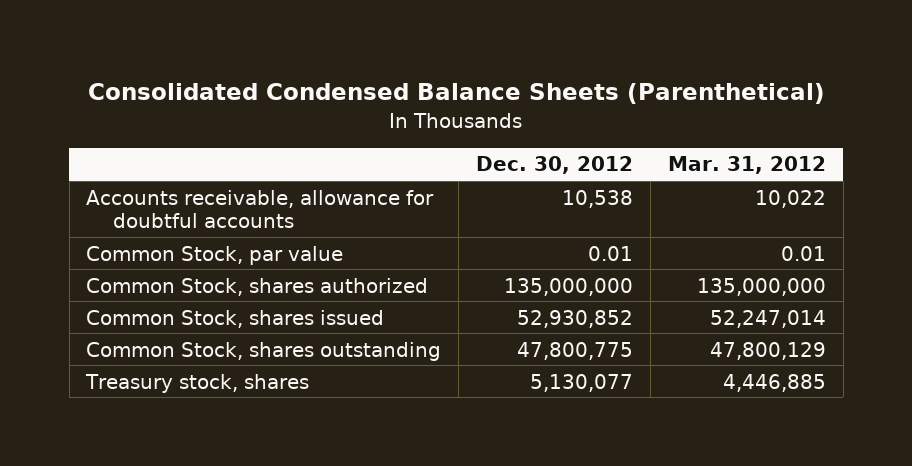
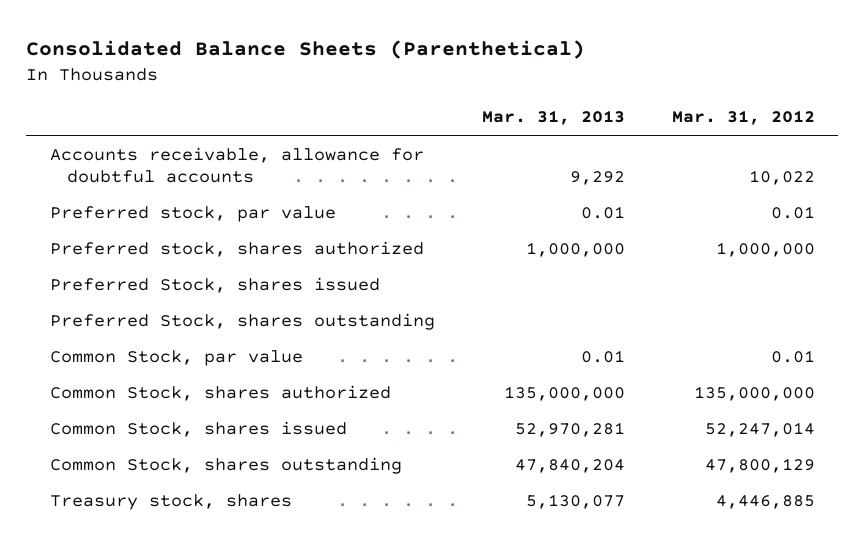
[88,83,826,105] Consolidated Condensed Balance Sheets (Parenthetical) -> [26,39,586,59] Consolidated Balance Sheets (Parenthetical)
[476,156,634,175] Dec. 30, 2012 -> none
none -> [481,110,625,126] Mar. 31, 2013
none -> [49,205,336,222] Preferred stock, par value
none -> [49,240,424,257] Preferred stock, shares authorized
none -> [49,276,380,293] Preferred Stock, shares issued
none -> [49,312,435,330] Preferred Stock, shares outstanding

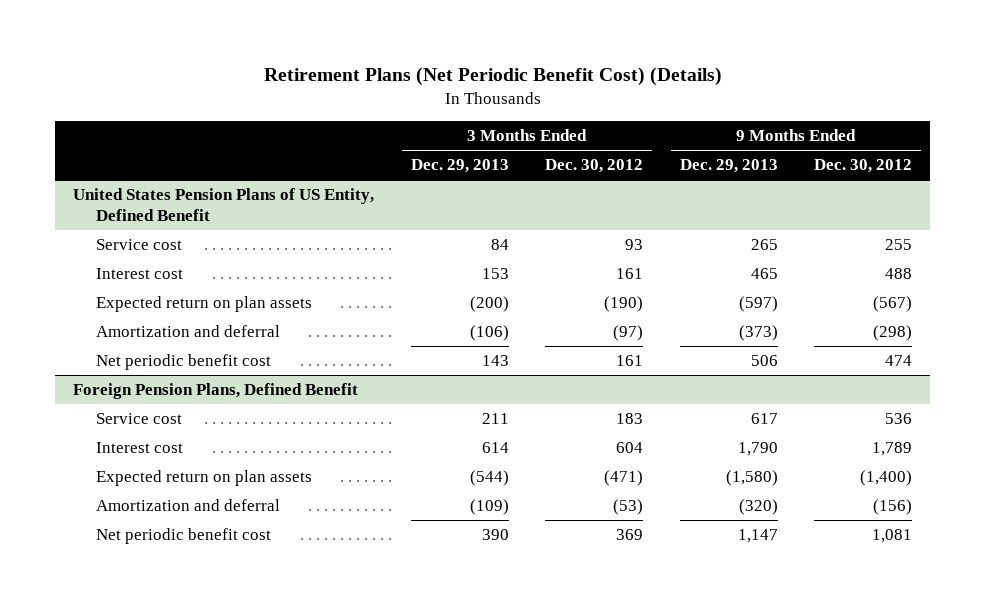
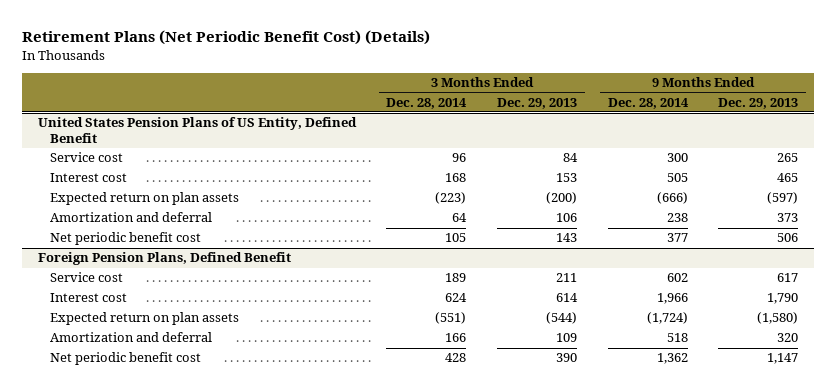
[545,159,644,174] Dec. 30, 2012 -> none
[814,159,913,174] Dec. 30, 2012 -> none
none -> [386,97,468,109] Dec. 28, 2014
none -> [607,97,689,109] Dec. 28, 2014
[469,325,509,342] (106) -> [555,213,577,223] 106
[738,325,778,342] (373) -> [777,213,799,223] 373
[469,499,509,516] (109) -> [555,333,577,343] 109
[738,499,778,516] (320) -> [777,333,799,343] 320

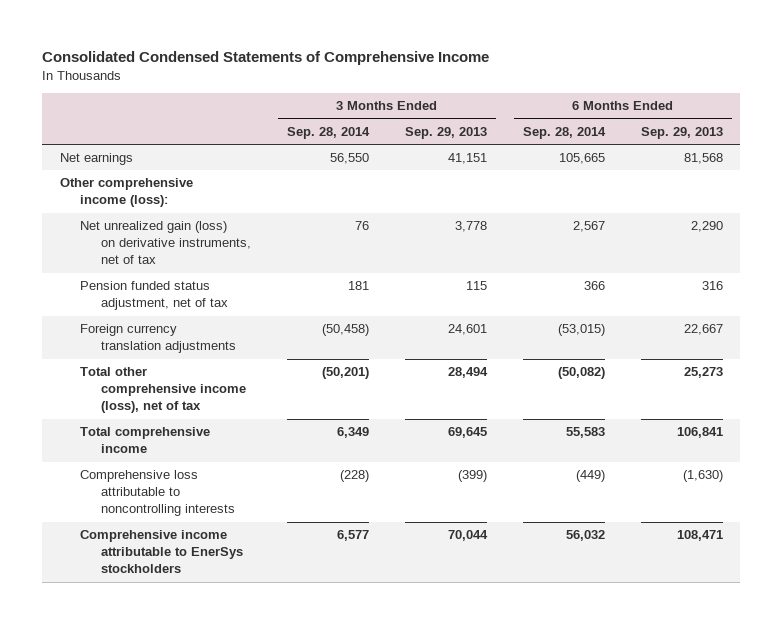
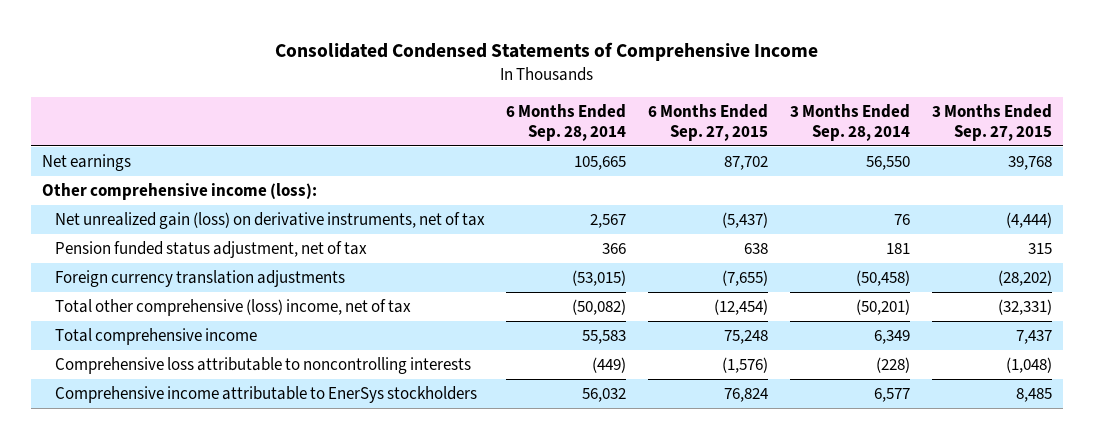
[404,126,487,139] Sep. 29, 2013 -> none
[640,126,723,139] Sep. 29, 2013 -> none
none -> [648,104,769,141] 6 Months Ended Sep. 27, 2015
none -> [931,104,1052,141] 3 Months Ended Sep. 27, 2015
[80,367,246,414] Total other comprehensive income (loss), net of tax -> [54,299,411,317] Total other comprehensive (loss) income, net of tax

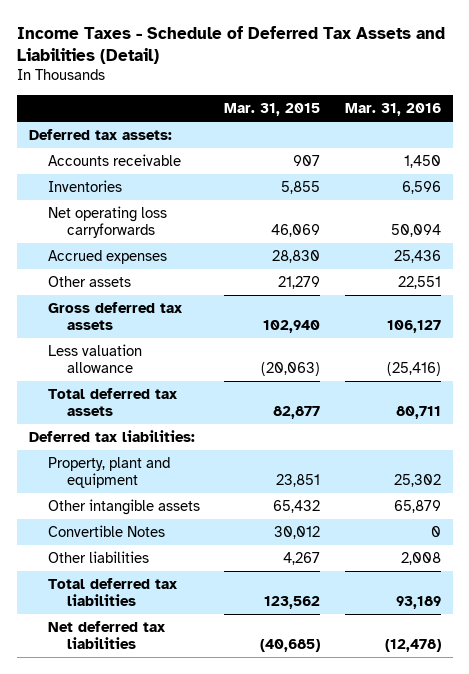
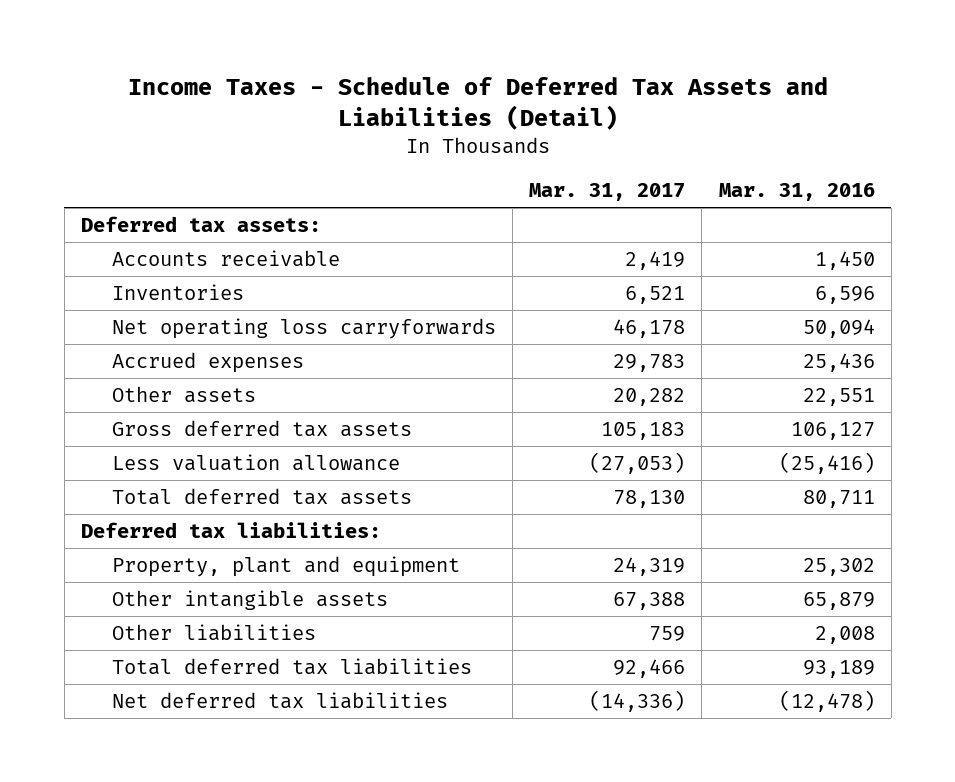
[224,102,321,116] Mar. 31, 2015 -> none
none -> [529,183,686,202] Mar. 31, 2017
[47,525,165,538] Convertible Notes -> none

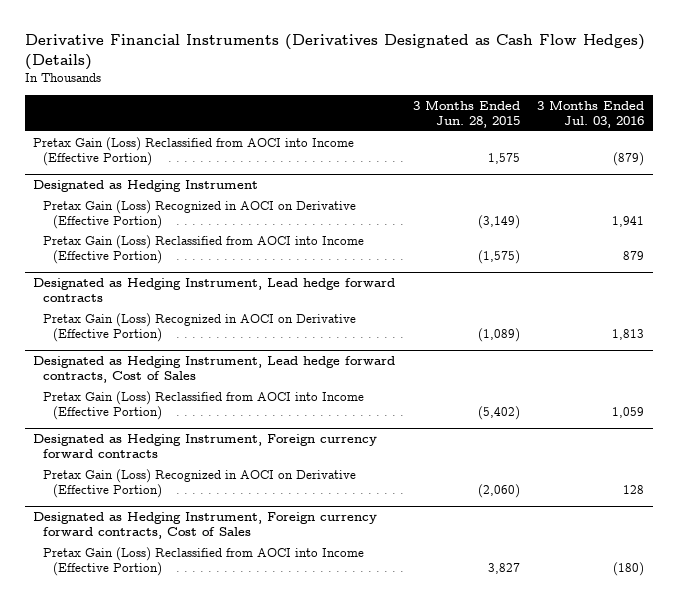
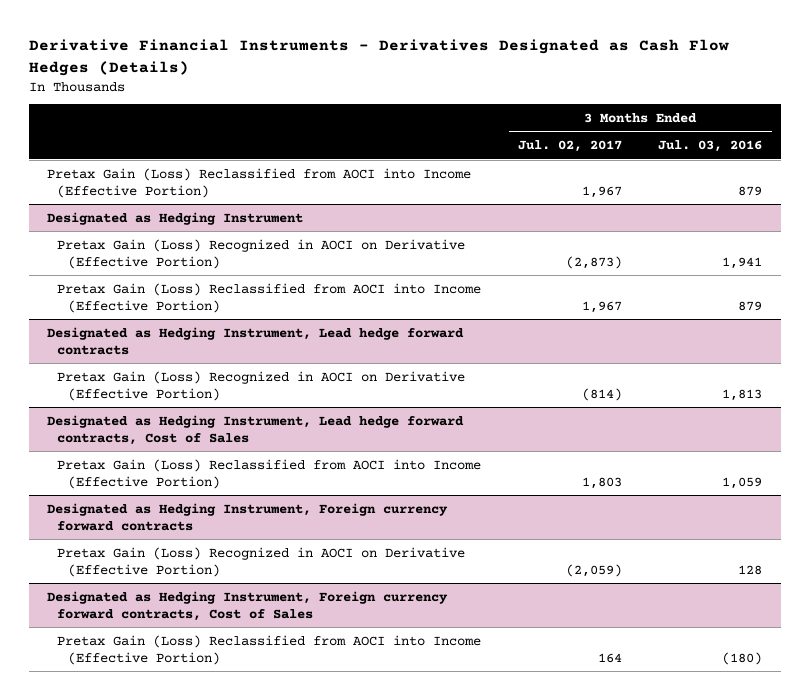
[24,33,645,70] Derivative Financial Instruments (Derivatives Designated as Cash Flow Hedges) (Details) -> [28,39,729,76] Derivative Financial Instruments - Derivatives Designated as Cash Flow Hedges (Details)
[412,99,520,129] 3 Months Ended Jun. 28, 2015 -> none
none -> [517,140,622,153] Jul. 02, 2017
[613,151,645,166] (879) -> [738,185,763,196] 879

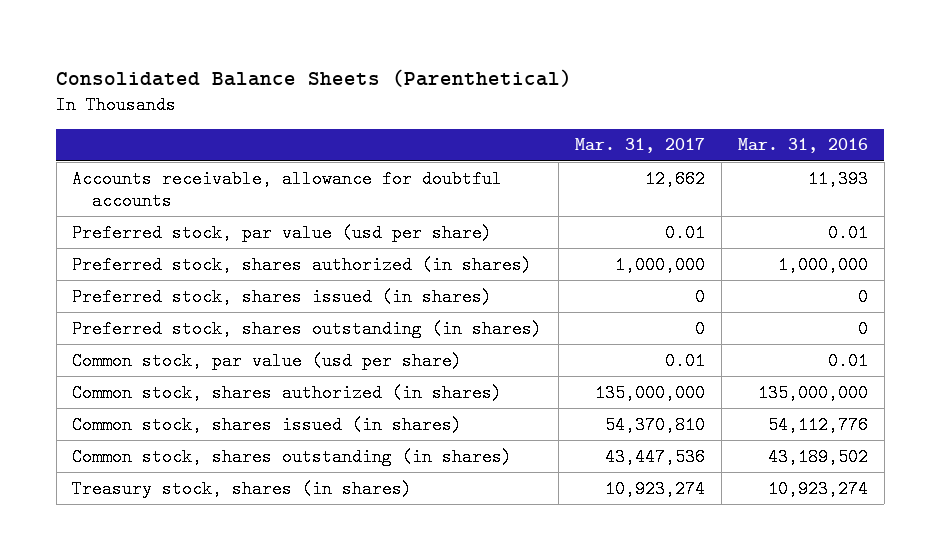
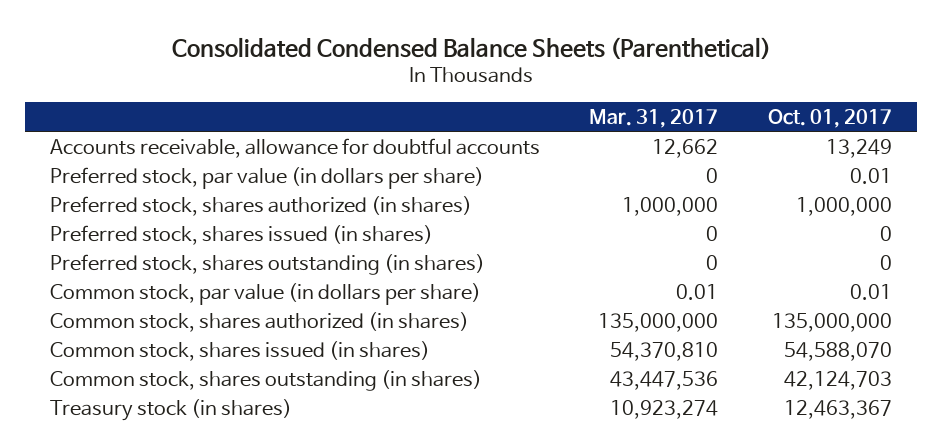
[56,68,573,87] Consolidated Balance Sheets (Parenthetical) -> [171,36,771,60] Consolidated Condensed Balance Sheets (Parenthetical)
[737,138,868,154] Mar. 31, 2016 -> none
none -> [767,108,892,128] Oct. 01, 2017
[72,223,493,242] Preferred stock, par value (usd per share) -> [49,166,484,189] Preferred stock, par value (in dollars per share)
[665,223,706,242] 0.01 -> [706,167,719,183] 0
[72,351,463,370] Common stock, par value (usd per share) -> [49,282,481,305] Common stock, par value (in dollars per share)
[72,479,413,498] Treasury stock, shares (in shares) -> [49,398,292,421] Treasury stock (in shares)

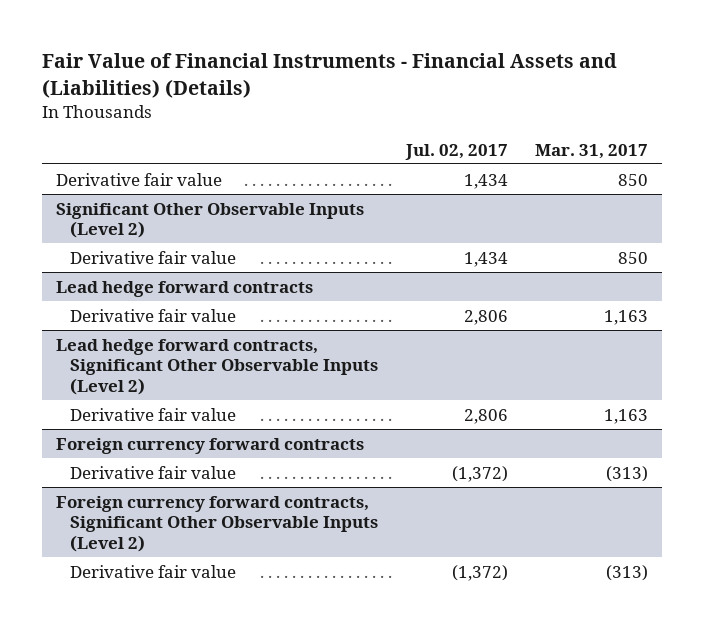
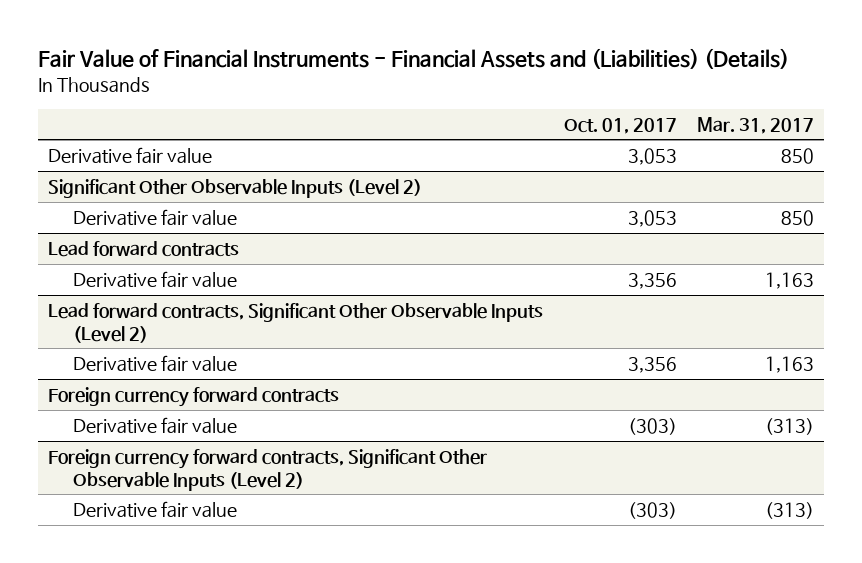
[404,143,508,160] Jul. 02, 2017 -> none
none -> [563,117,677,134] Oct. 01, 2017
[55,280,313,297] Lead hedge forward contracts -> [48,240,240,257] Lead forward contracts
[55,338,379,395] Lead hedge forward contracts, Significant Other Observable Inputs (Level 2) -> [48,302,544,343] Lead forward contracts, Significant Other Observable Inputs (Level 2)

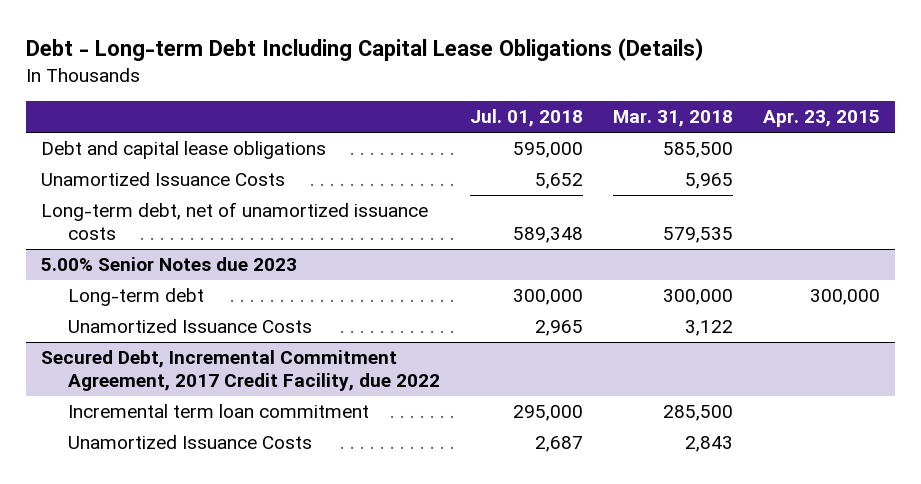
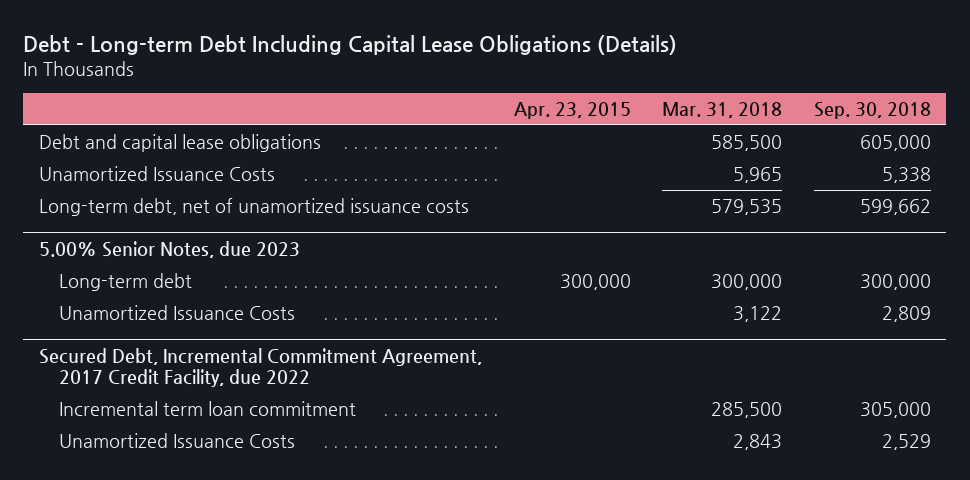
[470,109,584,128] Jul. 01, 2018 -> none
none -> [813,101,931,119] Sep. 30, 2018
[40,257,297,272] 5.00% Senior Notes due 2023 -> [39,240,301,258] 5.00% Senior Notes, due 2023

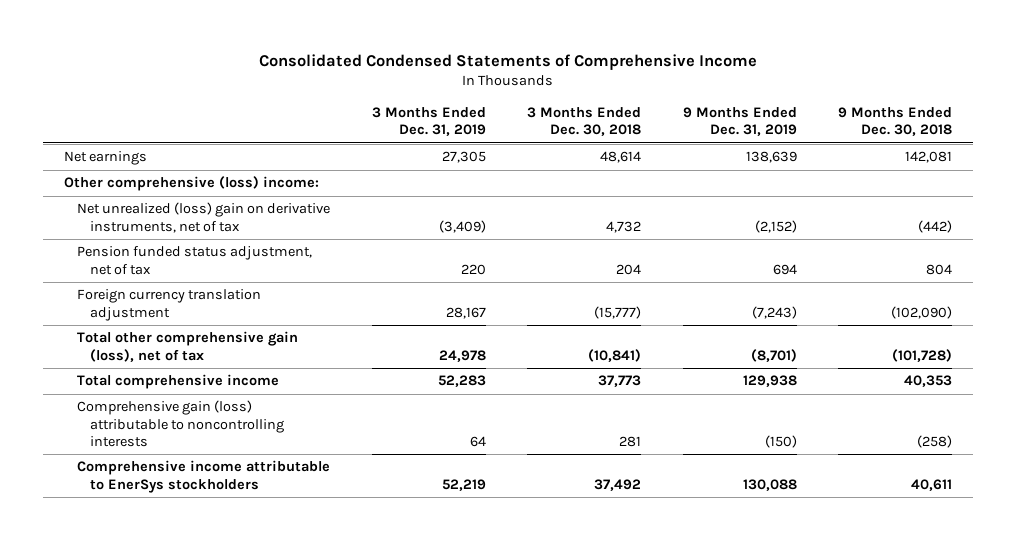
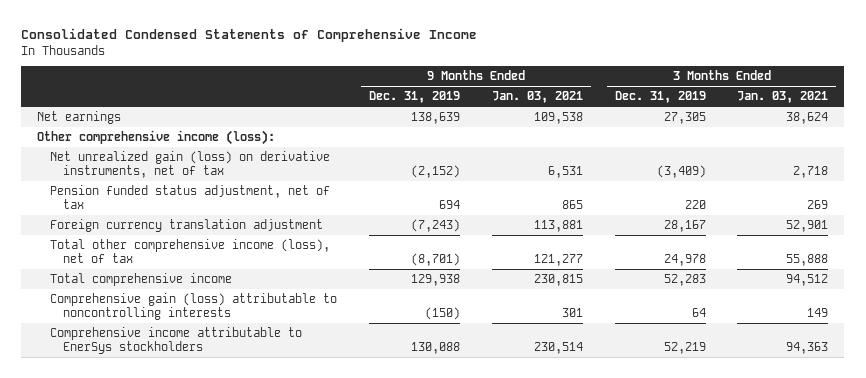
[527,106,642,137] 3 Months Ended Dec. 30, 2018 -> none
[838,106,953,137] 9 Months Ended Dec. 30, 2018 -> none
none -> [491,91,583,104] Jan. 03, 2021
none -> [737,91,829,104] Jan. 03, 2021
[63,176,319,192] Other comprehensive (loss) income: -> [37,130,276,146] Other comprehensive income (loss):
[77,202,331,233] Net unrealized (loss) gain on derivative instruments, net of tax -> [49,151,330,179] Net unrealized gain (loss) on derivative instruments, net of tax
[77,331,299,362] Total other comprehensive gain (loss), net of tax -> [49,239,330,264] Total other comprehensive income (loss), net of tax

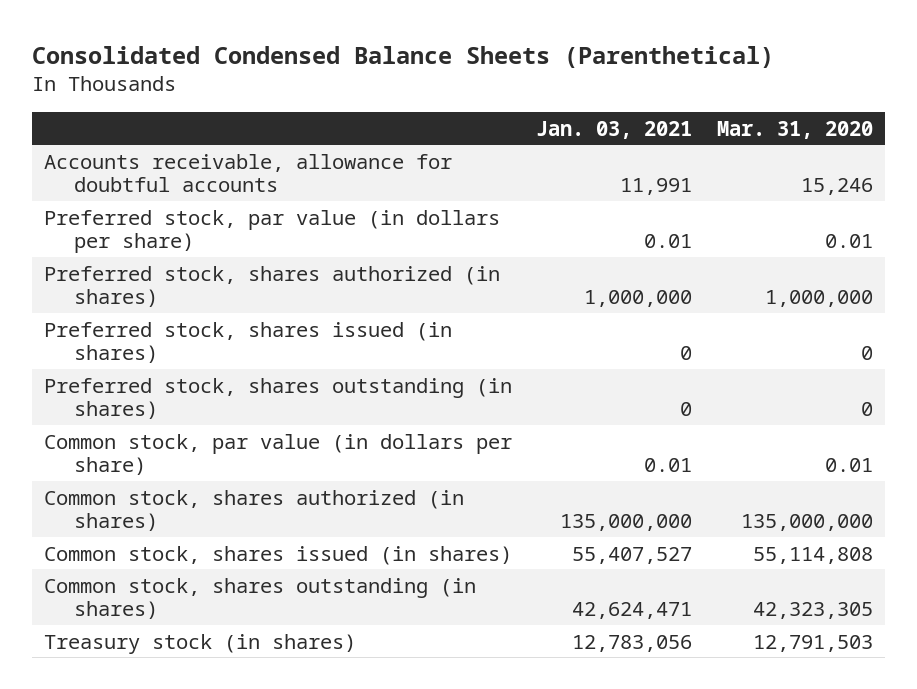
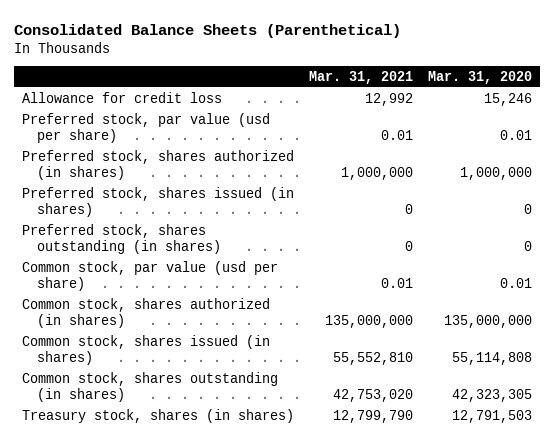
[31,45,774,68] Consolidated Condensed Balance Sheets (Parenthetical) -> [14,23,402,38] Consolidated Balance Sheets (Parenthetical)
[536,120,693,139] Jan. 03, 2021 -> none
none -> [308,71,413,85] Mar. 31, 2021
[43,153,452,193] Accounts receivable, allowance for doubtful accounts -> [21,91,222,103] Allowance for credit loss
[43,209,500,254] Preferred stock, par value (in dollars per share) -> [21,112,270,144] Preferred stock, par value (usd per share)
[43,433,512,476] Common stock, par value (in dollars per share) -> [21,260,278,292] Common stock, par value (usd per share)
[43,633,356,654] Treasury stock (in shares) -> [21,408,294,423] Treasury stock, shares (in shares)

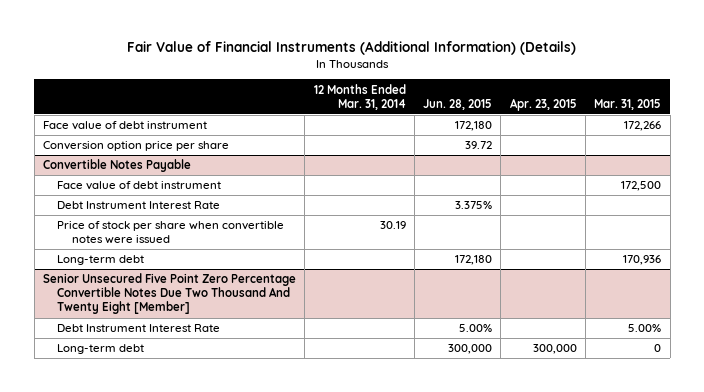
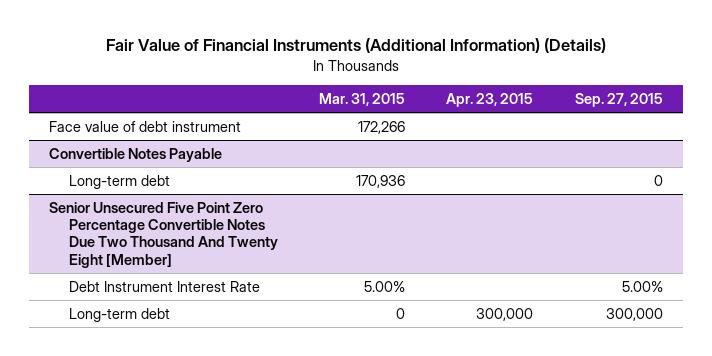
[313,83,406,110] 12 Months Ended Mar. 31, 2014 -> none
[423,98,493,110] Jun. 28, 2015 -> none
none -> [574,92,663,107] Sep. 27, 2015
[43,141,230,152] Conversion option price per share -> none
[57,181,222,191] Face value of debt instrument -> none
[57,201,221,210] Debt Instrument Interest Rate -> none
[57,221,285,245] Price of stock per share when convertible notes were issued -> none

